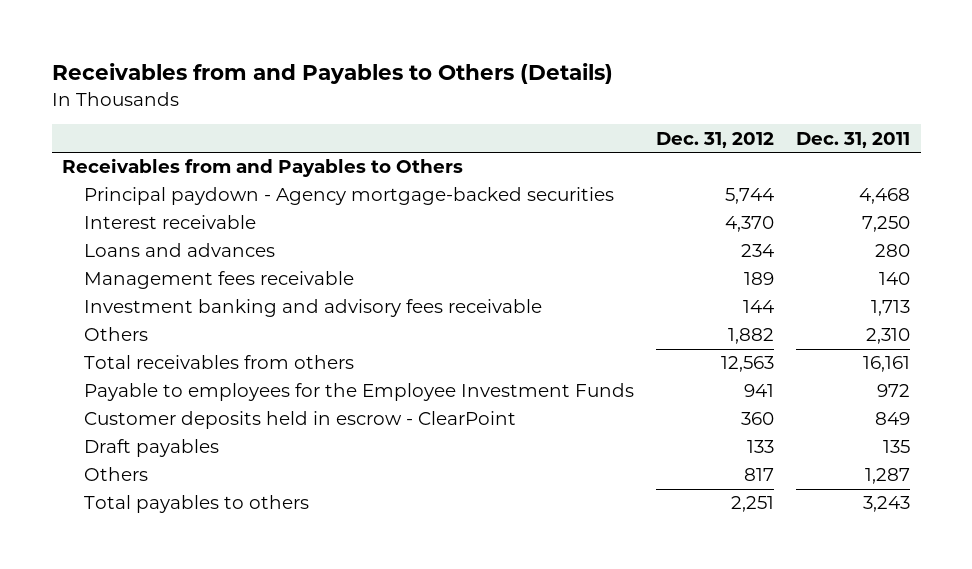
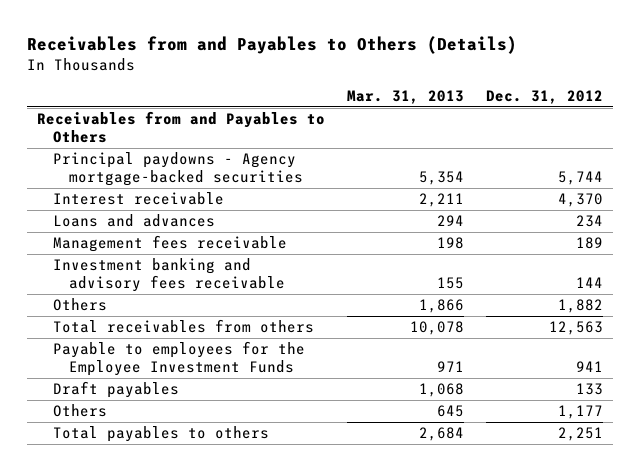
[795,131,910,148] Dec. 31, 2011 -> none
none -> [347,90,465,105] Mar. 31, 2013
[84,187,615,206] Principal paydown - Agency mortgage-backed securities -> [53,152,304,187] Principal paydowns - Agency mortgage-backed securities
[84,411,517,430] Customer deposits held in escrow - ClearPoint -> none
[744,468,775,482] 817 -> [557,405,603,420] 1,177

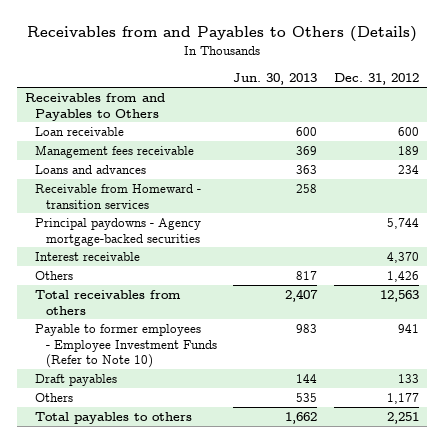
[347,90,465,105] Mar. 31, 2013 -> none
none -> [233,73,318,86] Jun. 30, 2013
none -> [35,127,125,137] Loan receivable
[53,235,288,253] Management fees receivable -> [35,145,195,159] Management fees receivable
[53,214,216,228] Loans and advances -> [35,165,147,175] Loans and advances
none -> [35,184,202,209] Receivable from Homeward - transition services
[53,258,286,293] Investment banking and advisory fees receivable -> none
[557,299,603,314] 1,882 -> [386,271,419,283] 1,426
[53,341,306,377] Payable to employees for the Employee Investment Funds -> [35,324,217,368] Payable to former employees - Employee Investment Funds (Refer to Note 10)

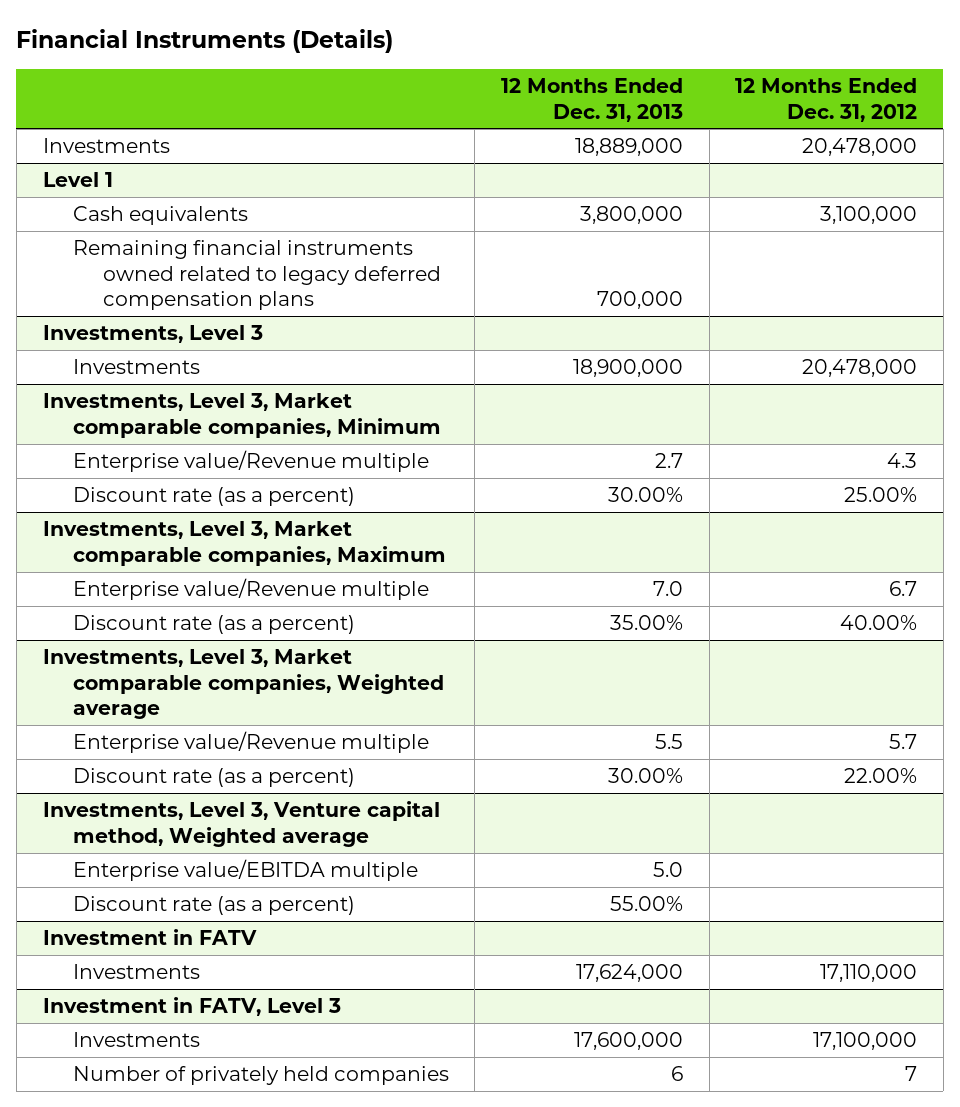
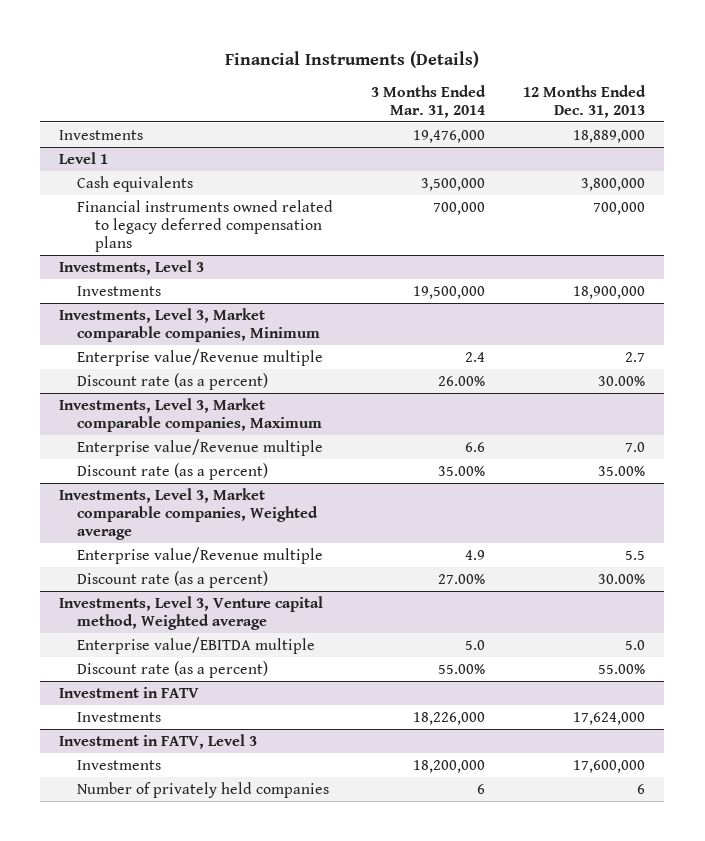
[735,77,918,122] 12 Months Ended Dec. 31, 2012 -> none
none -> [371,84,487,118] 3 Months Ended Mar. 31, 2014
[72,240,441,311] Remaining financial instruments owned related to legacy deferred compensation plans -> [77,199,334,252] Financial instruments owned related to legacy deferred compensation plans

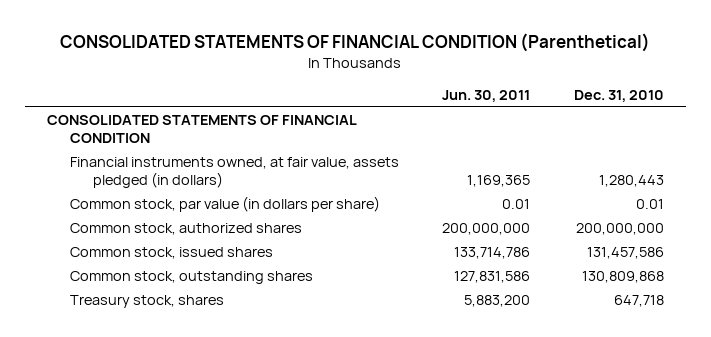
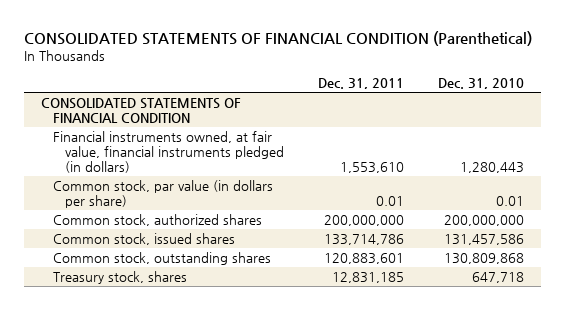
[442,89,531,102] Jun. 30, 2011 -> none
none -> [318,77,405,89] Dec. 31, 2011
[69,157,399,188] Financial instruments owned, at fair value, assets pledged (in dollars) -> [52,130,285,174] Financial instruments owned, at fair value, financial instruments pledged (in dollars)

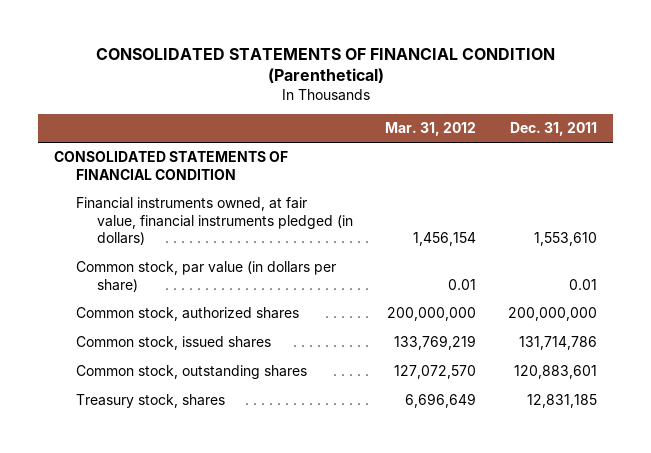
[438,77,525,89] Dec. 31, 2010 -> none
none -> [385,122,477,137] Mar. 31, 2012
[324,233,405,245] 133,714,786 -> [518,336,597,351] 131,714,786

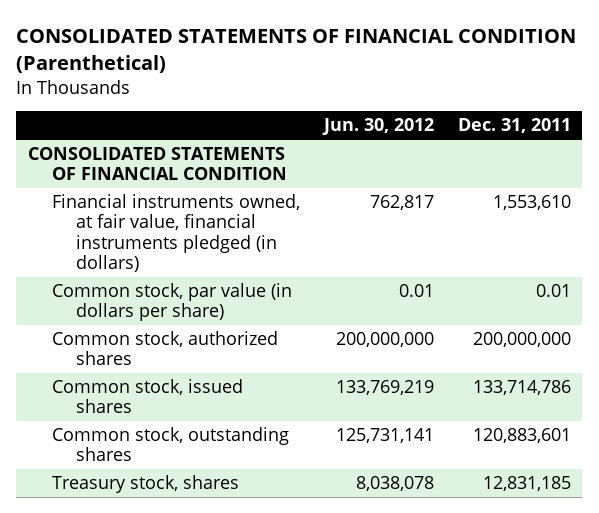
[385,122,477,137] Mar. 31, 2012 -> none
none -> [321,118,434,136] Jun. 30, 2012
[518,336,597,351] 131,714,786 -> [472,380,571,396] 133,714,786

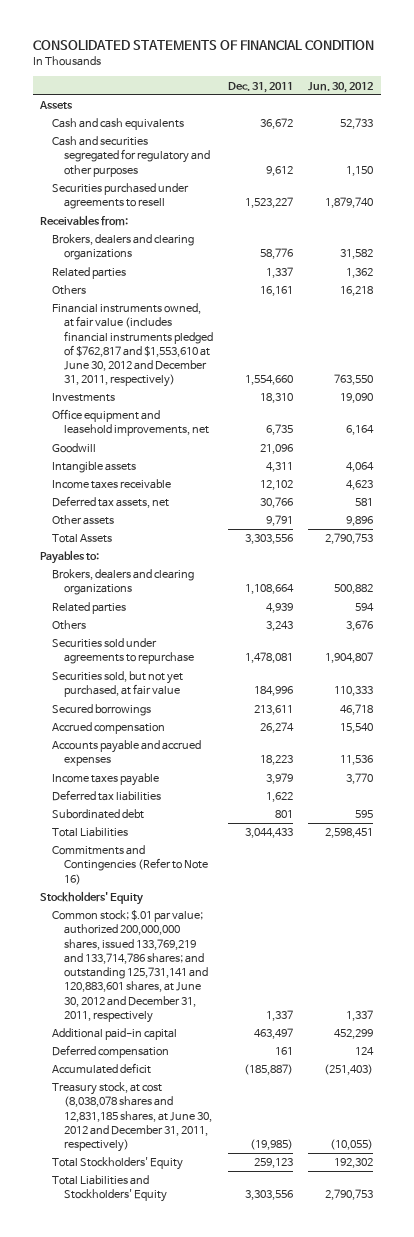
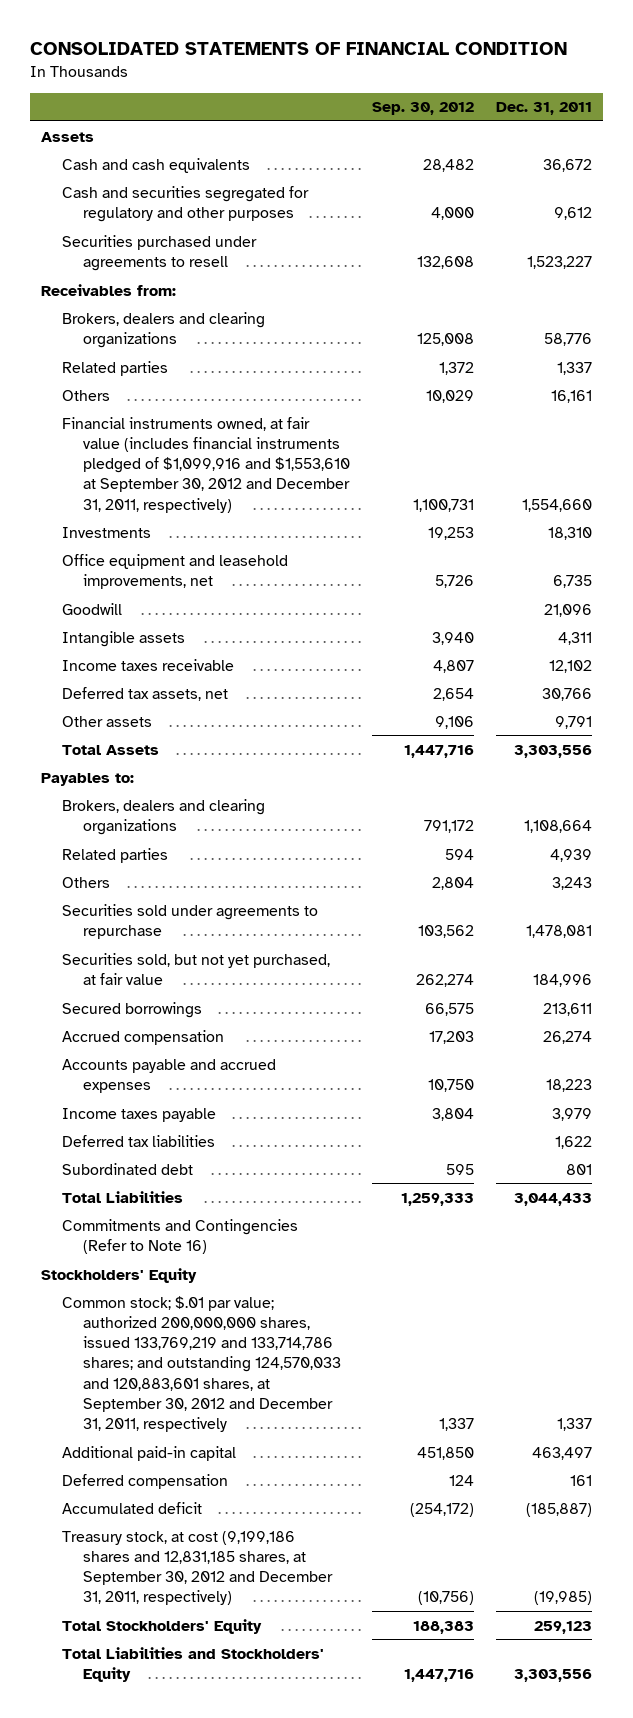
[308,81,374,93] Jun. 30, 2012 -> none
none -> [372,102,475,116] Sep. 30, 2012
[51,303,213,388] Financial instruments owned, at fair value (includes financial instruments pledged of $762,817 and $1,553,610 at June 30, 2012 and December 31, 2011, respectively) -> [62,416,351,513] Financial instruments owned, at fair value (includes financial instruments pledged of $1,099,916 and $1,553,610 at September 30, 2012 and December 31, 2011, respectively)
[51,910,208,1023] Common stock; $.01 par value; authorized 200,000,000 shares, issued 133,769,219 and 133,714,786 shares; and outstanding 125,731,141 and 120,883,601 shares, at June 30, 2012 and December 31, 2011, respectively -> [62,1295,342,1433] Common stock; $.01 par value; authorized 200,000,000 shares, issued 133,769,219 and 133,714,786 shares; and outstanding 124,570,033 and 120,883,601 shares, at September 30, 2012 and December 31, 2011, respectively
[51,1082,212,1153] Treasury stock, at cost (8,038,078 shares and 12,831,185 shares, at June 30, 2012 and December 31, 2011, respectively) -> [62,1530,334,1606] Treasury stock, at cost (9,199,186 shares and 12,831,185 shares, at September 30, 2012 and December 31, 2011, respectively)

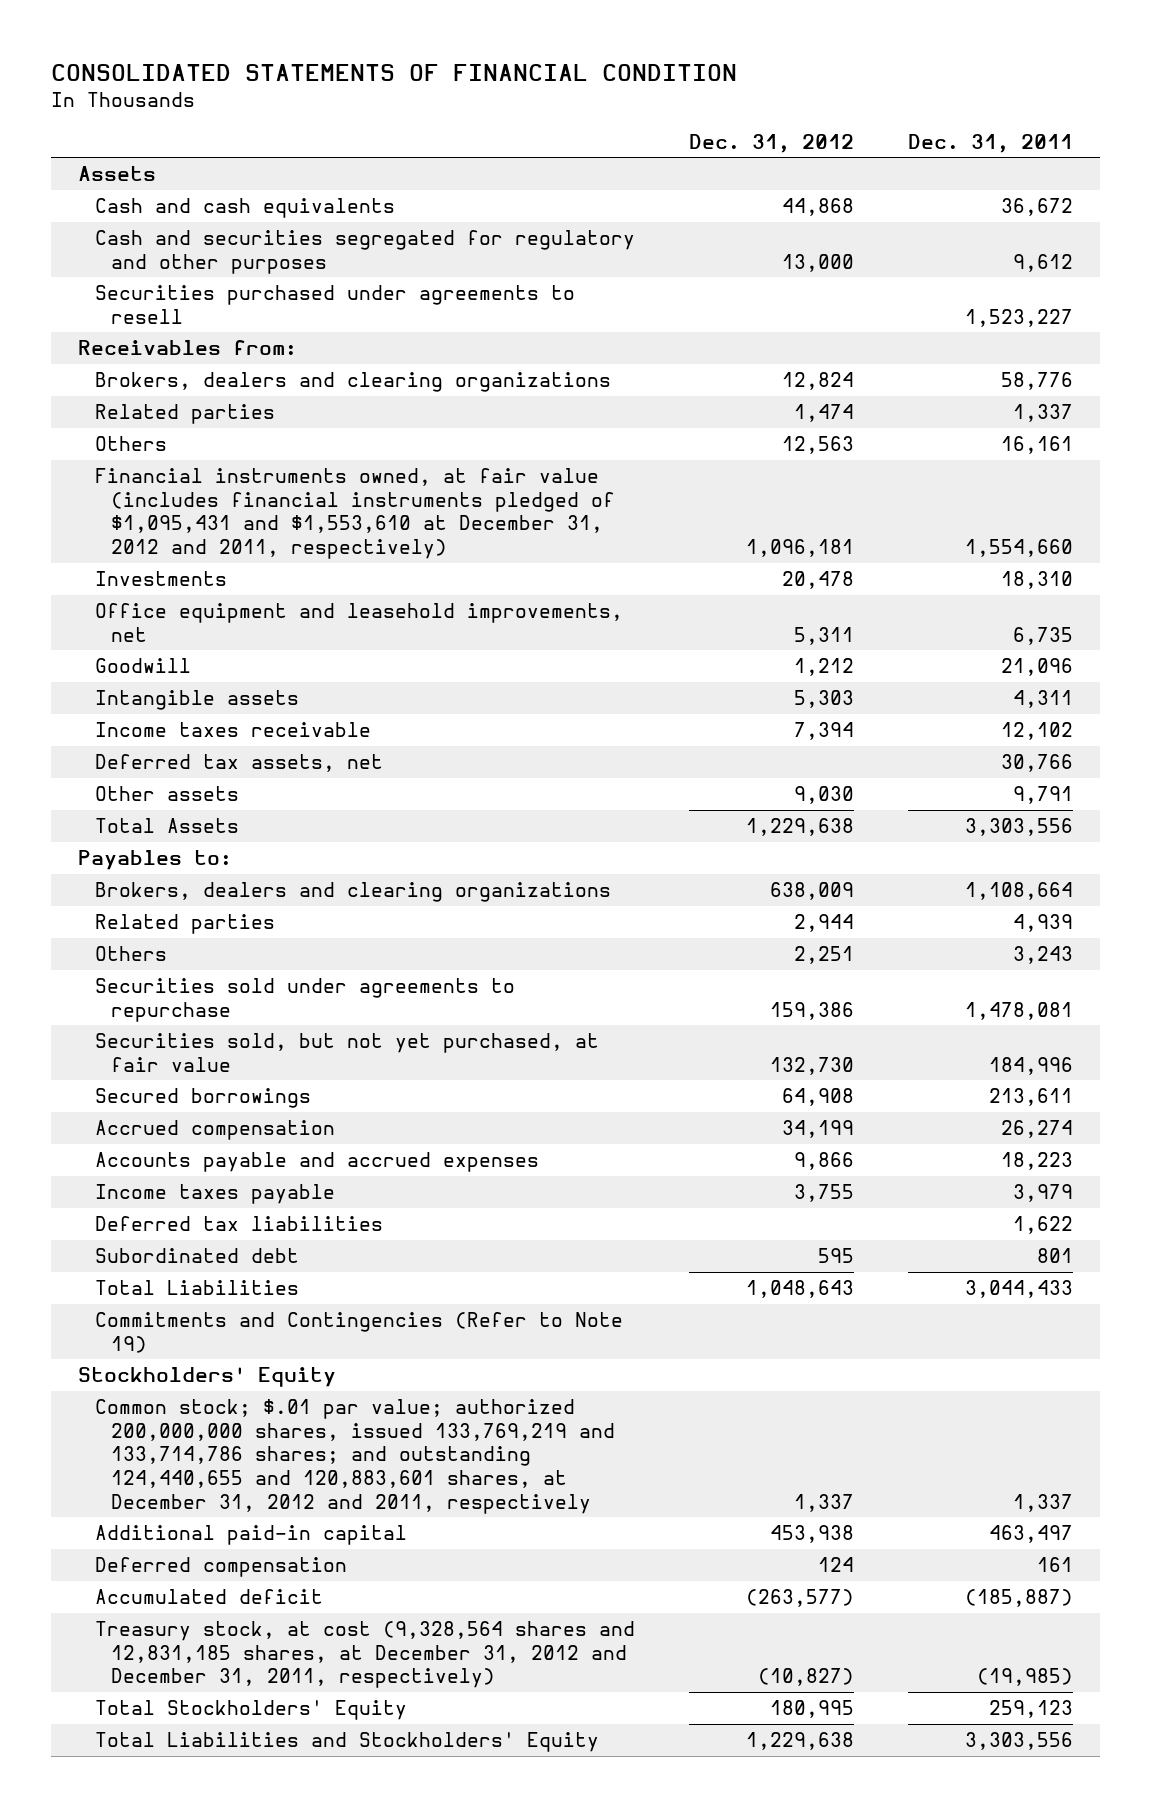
[372,102,475,116] Sep. 30, 2012 -> none
none -> [688,133,854,153] Dec. 31, 2012
[62,416,351,513] Financial instruments owned, at fair value (includes financial instruments pledged of $1,099,916 and $1,553,610 at September 30, 2012 and December 31, 2011, respectively) -> [94,468,616,560] Financial instruments owned, at fair value (includes financial instruments pledged of $1,095,431 and $1,553,610 at December 31, 2012 and 2011, respectively)
[62,1218,299,1254] Commitments and Contingencies (Refer to Note 16) -> [94,1312,623,1353] Commitments and Contingencies (Refer to Note 19)
[62,1295,342,1433] Common stock; $.01 par value; authorized 200,000,000 shares, issued 133,769,219 and 133,714,786 shares; and outstanding 124,570,033 and 120,883,601 shares, at September 30, 2012 and December 31, 2011, respectively -> [94,1399,616,1514] Common stock; $.01 par value; authorized 200,000,000 shares, issued 133,769,219 and 133,714,786 shares; and outstanding 124,440,655 and 120,883,601 shares, at December 31, 2012 and 2011, respectively
[62,1530,334,1606] Treasury stock, at cost (9,199,186 shares and 12,831,185 shares, at September 30, 2012 and December 31, 2011, respectively) -> [94,1621,635,1689] Treasury stock, at cost (9,328,564 shares and 12,831,185 shares, at December 31, 2012 and December 31, 2011, respectively)

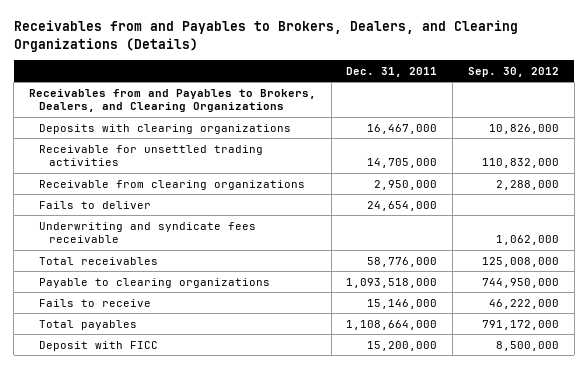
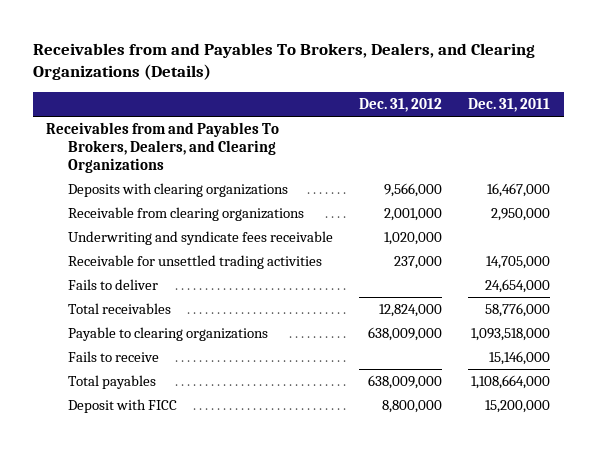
[13,20,518,52] Receivables from and Payables to Brokers, Dealers, and Clearing Organizations (Details) -> [32,43,535,81] Receivables from and Payables To Brokers, Dealers, and Clearing Organizations (Details)
[468,66,560,77] Sep. 30, 2012 -> none
none -> [359,97,443,112] Dec. 31, 2012
[28,88,316,112] Receivables from and Payables to Brokers, Dealers, and Clearing Organizations -> [46,122,280,173] Receivables from and Payables To Brokers, Dealers, and Clearing Organizations
[39,144,264,166] Receivable for unsettled trading activities -> [67,255,322,270] Receivable for unsettled trading activities
[39,200,152,209] Fails to deliver -> [67,279,158,291] Fails to deliver

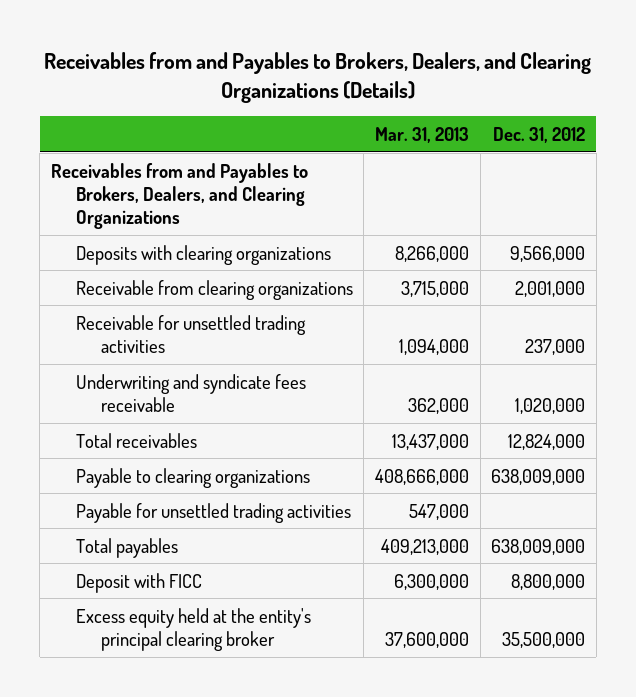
[32,43,535,81] Receivables from and Payables To Brokers, Dealers, and Clearing Organizations (Details) -> [43,51,591,103] Receivables from and Payables to Brokers, Dealers, and Clearing Organizations (Details)
[468,97,551,112] Dec. 31, 2011 -> none
none -> [374,126,469,143] Mar. 31, 2013
[46,122,280,173] Receivables from and Payables To Brokers, Dealers, and Clearing Organizations -> [50,162,308,230] Receivables from and Payables to Brokers, Dealers, and Clearing Organizations
[67,279,158,291] Fails to deliver -> none
[67,231,333,246] Underwriting and syndicate fees receivable -> [75,373,306,412] Underwriting and syndicate fees receivable
[67,351,159,363] Fails to receive -> none
none -> [75,502,351,523] Payable for unsettled trading activities
none -> [75,607,311,651] Excess equity held at the entity's principal clearing broker

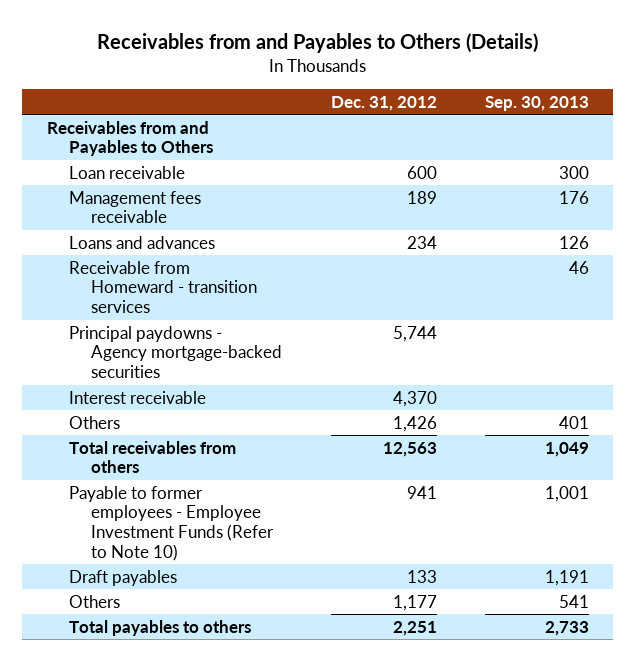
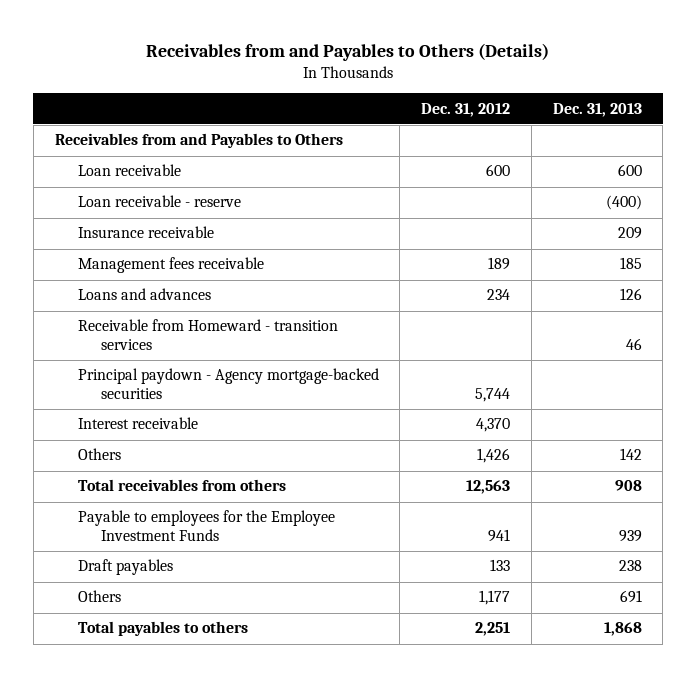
[484,96,589,112] Sep. 30, 2013 -> none
none -> [552,102,642,117] Dec. 31, 2013
none -> [77,195,241,208] Loan receivable - reserve
none -> [77,226,214,239] Insurance receivable
[68,325,283,379] Principal paydowns - Agency mortgage-backed securities -> [77,368,379,400] Principal paydown - Agency mortgage-backed securities
[68,485,275,562] Payable to former employees - Employee Investment Funds (Refer to Note 10) -> [77,510,335,542] Payable to employees for the Employee Investment Funds

